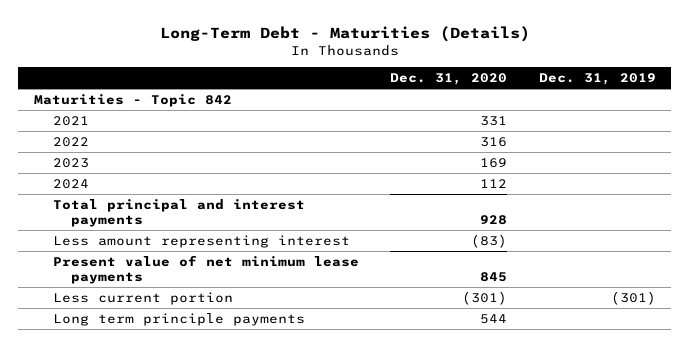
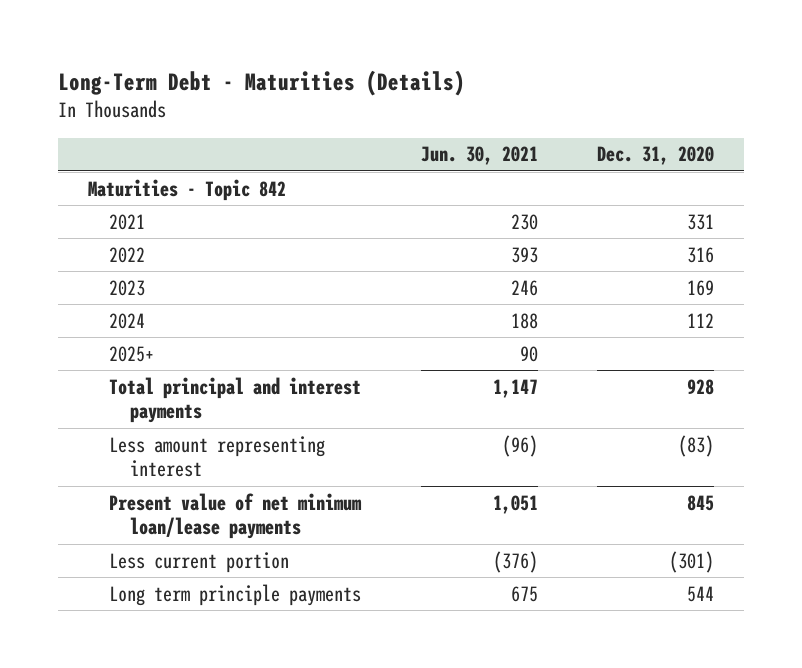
[538,73,656,86] Dec. 31, 2019 -> none
none -> [420,146,538,166] Jun. 30, 2021
none -> [109,345,155,362] 2025+
[52,254,359,285] Present value of net minimum lease payments -> [109,492,363,540] Present value of net minimum loan/lease payments

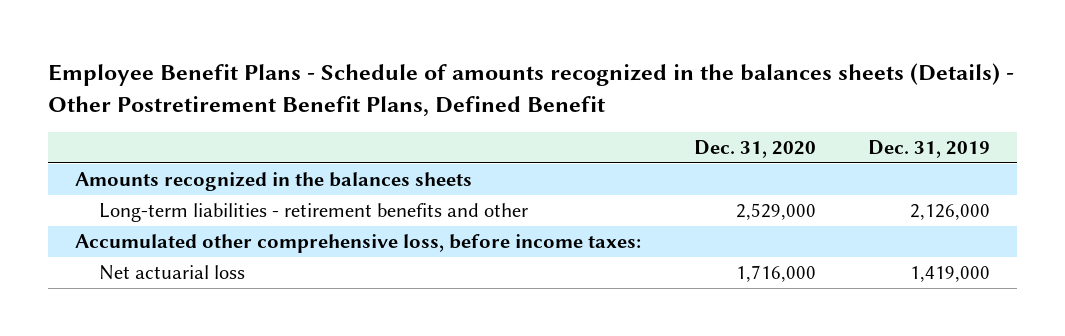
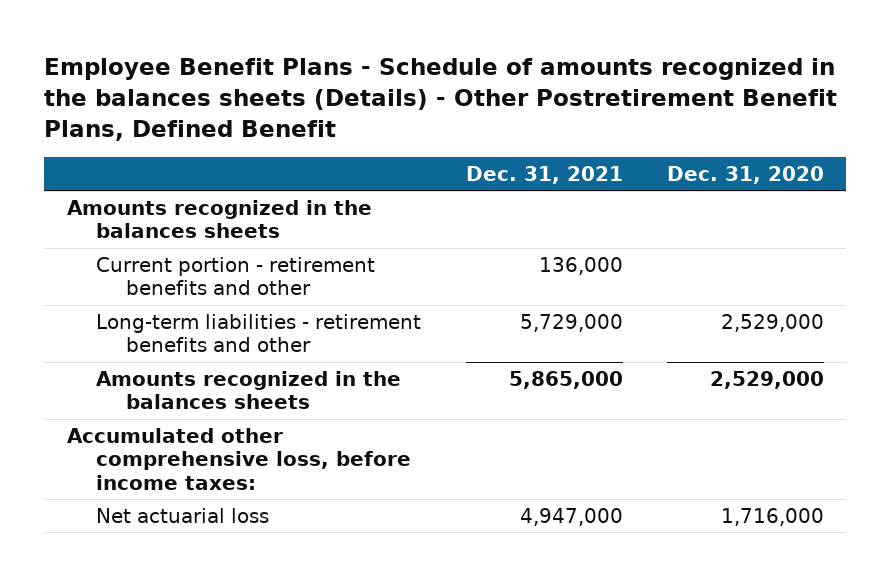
[868,140,991,159] Dec. 31, 2019 -> none
none -> [465,166,623,185] Dec. 31, 2021
none -> [96,256,376,296] Current portion - retirement benefits and other
none -> [96,370,402,410] Amounts recognized in the balances sheets

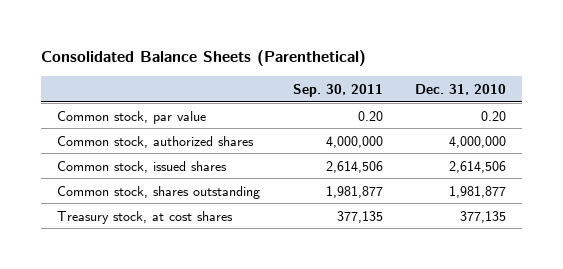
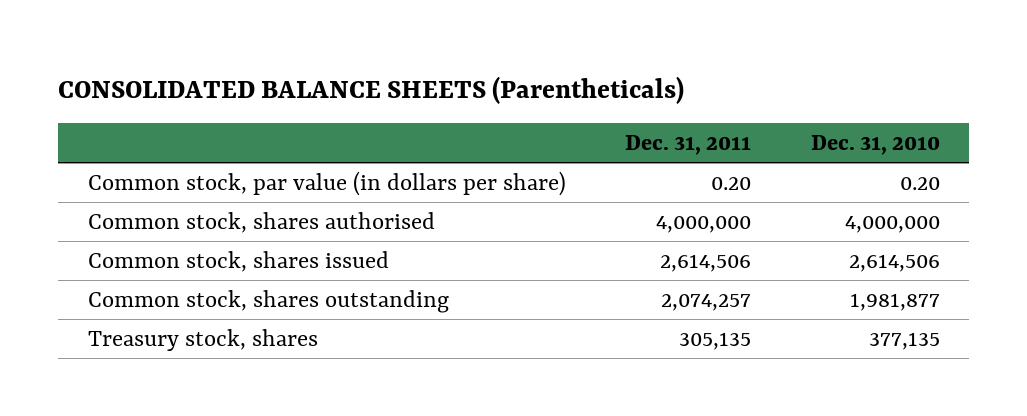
[40,50,366,67] Consolidated Balance Sheets (Parenthetical) -> [57,75,684,104] CONSOLIDATED BALANCE SHEETS (Parentheticals)
[292,83,383,97] Sep. 30, 2011 -> none
none -> [625,134,752,155] Dec. 31, 2011
[57,110,207,124] Common stock, par value -> [87,170,566,196] Common stock, par value (in dollars per share)
[57,135,255,148] Common stock, authorized shares -> [87,211,435,233] Common stock, shares authorised
[57,160,228,173] Common stock, issued shares -> [87,250,389,272] Common stock, shares issued
[57,210,234,224] Treasury stock, at cost shares -> [87,328,318,351] Treasury stock, shares

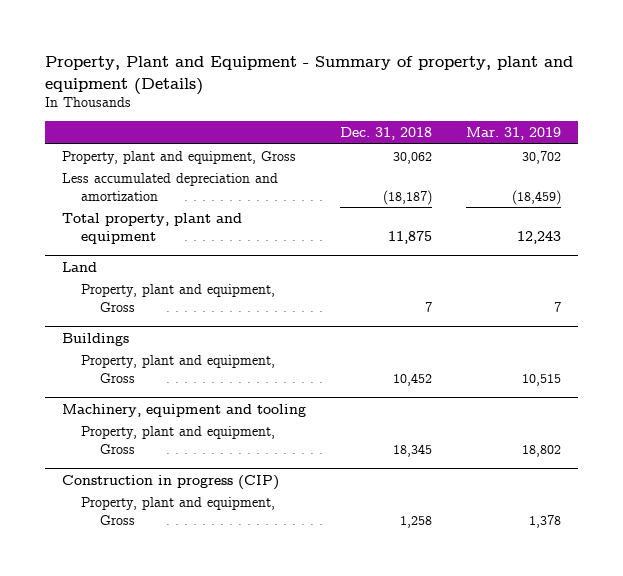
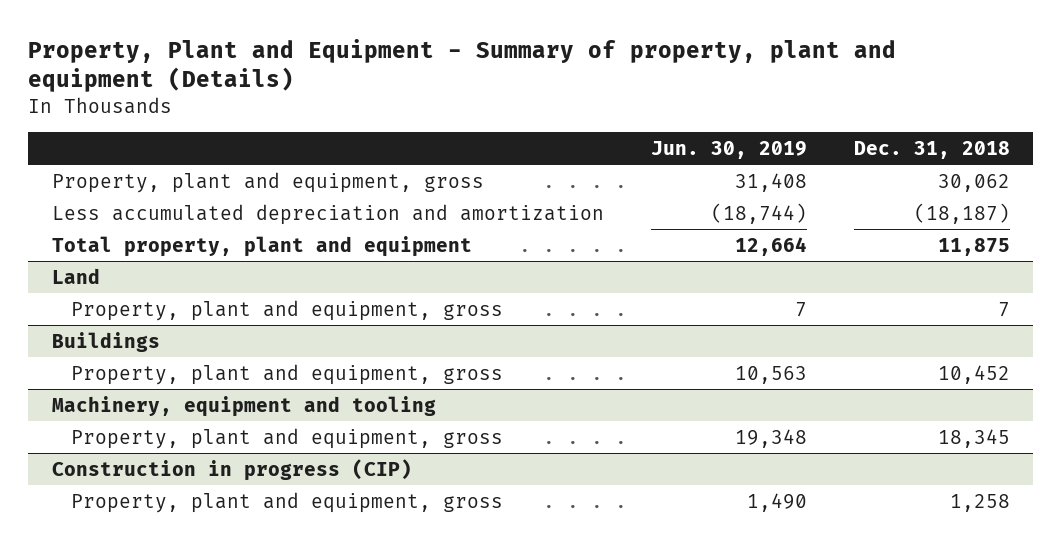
[465,127,561,141] Mar. 31, 2019 -> none
none -> [650,140,807,159] Jun. 30, 2019
[62,151,297,165] Property, plant and equipment, Gross -> [51,171,484,193] Property, plant and equipment, gross
[81,284,276,312] Property, plant and equipment, Gross -> [70,299,503,321] Property, plant and equipment, gross
[81,355,276,383] Property, plant and equipment, Gross -> [70,363,503,385] Property, plant and equipment, gross
[81,426,276,454] Property, plant and equipment, Gross -> [70,427,503,449] Property, plant and equipment, gross
[81,497,276,525] Property, plant and equipment, Gross -> [70,491,503,513] Property, plant and equipment, gross

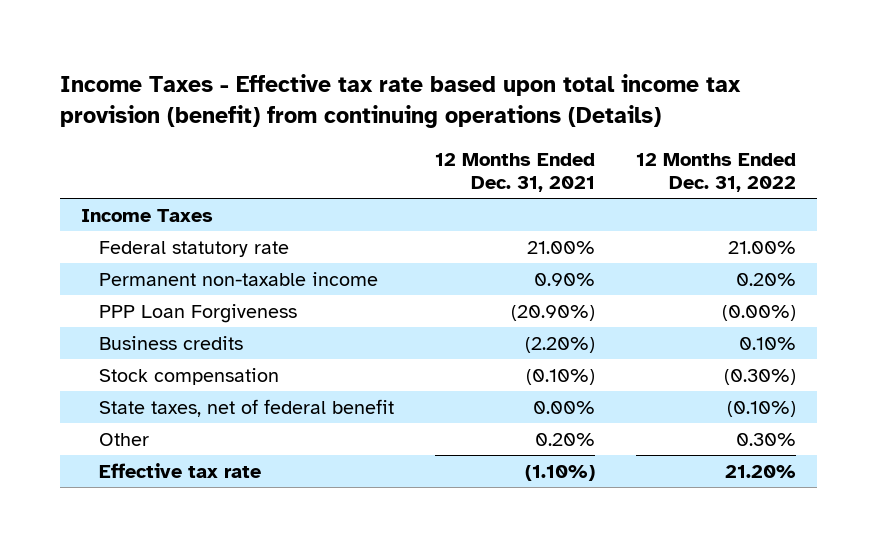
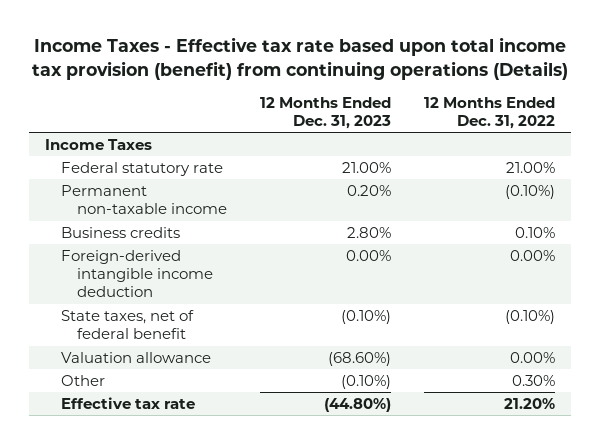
[435,152,596,193] 12 Months Ended Dec. 31, 2021 -> none
none -> [259,96,391,129] 12 Months Ended Dec. 31, 2023
[98,303,297,323] PPP Loan Forgiveness -> none
[736,272,797,286] 0.20% -> [504,184,555,199] (0.10%)
[98,367,279,385] Stock compensation -> none
none -> [61,249,213,298] Foreign-derived intangible income deduction
none -> [61,351,212,363] Valuation allowance

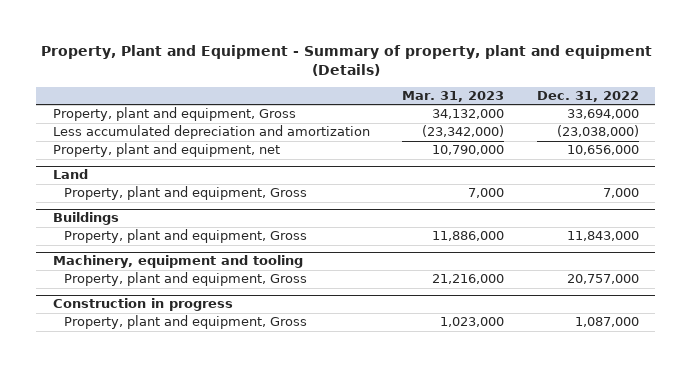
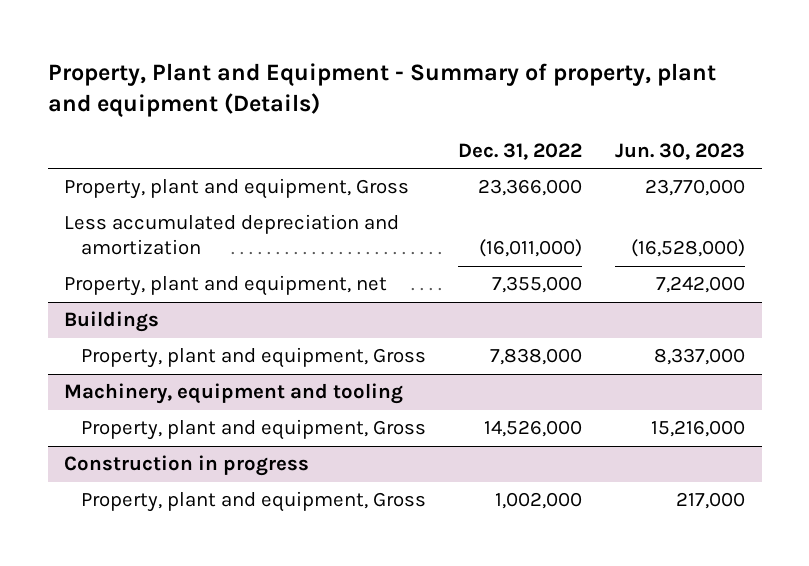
[402,91,505,103] Mar. 31, 2023 -> none
none -> [615,142,746,160] Jun. 30, 2023
[52,169,88,180] Land -> none
[63,186,307,201] Property, plant and equipment, Gross -> none
[567,109,640,120] 33,694,000 -> [478,179,583,197] 23,366,000
[557,125,640,138] (23,038,000) -> [479,239,583,258] (16,011,000)
[567,145,640,156] 10,656,000 -> [492,276,583,294] 7,355,000
[567,231,640,242] 11,843,000 -> [490,348,583,366] 7,838,000
[567,274,640,285] 20,757,000 -> [484,420,583,438] 14,526,000
[575,317,640,328] 1,087,000 -> [495,492,583,510] 1,002,000

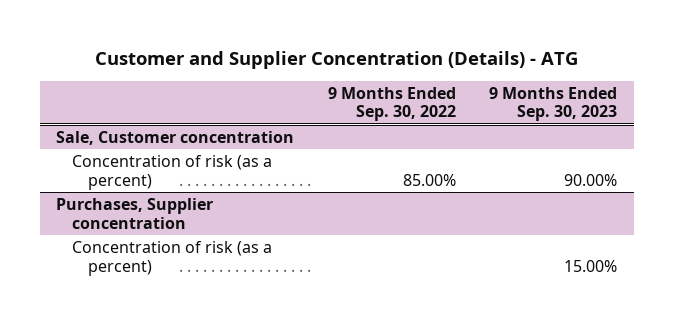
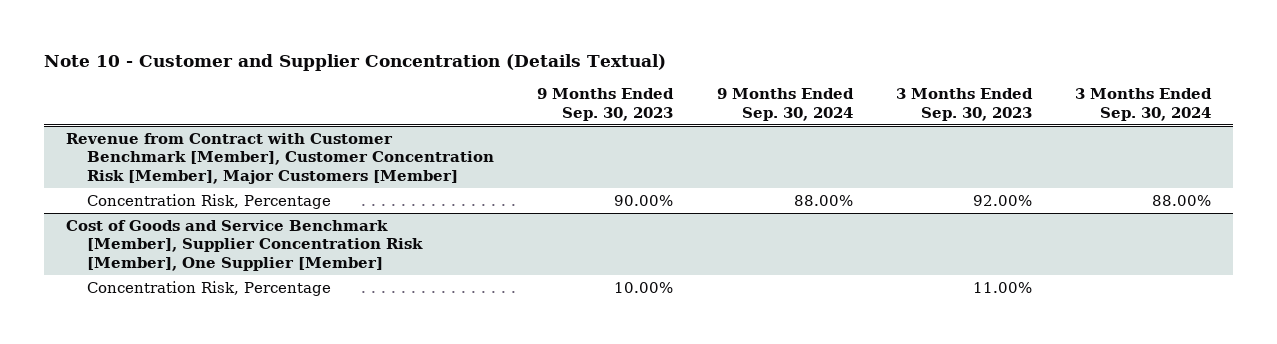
[94,50,578,69] Customer and Supplier Concentration (Details) - ATG -> [44,53,667,71] Note 10 - Customer and Supplier Concentration (Details Textual)
[327,86,456,122] 9 Months Ended Sep. 30, 2022 -> none
none -> [716,87,854,121] 9 Months Ended Sep. 30, 2024
none -> [895,87,1033,121] 3 Months Ended Sep. 30, 2023
none -> [1075,87,1213,121] 3 Months Ended Sep. 30, 2024
[56,130,295,145] Sale, Customer concentration -> none
[56,197,214,229] Purchases, Supplier concentration -> none
none -> [65,132,494,184] Revenue from Contract with Customer Benchmark [Member], Customer Concentration Risk [Member], Major Customers [Member]
[72,154,273,190] Concentration of risk (as a percent) -> [86,193,331,209] Concentration Risk, Percentage
none -> [65,219,423,271] Cost of Goods and Service Benchmark [Member], Supplier Concentration Risk [Member], One Supplier [Member]
[72,240,273,276] Concentration of risk (as a percent) -> [86,280,331,296] Concentration Risk, Percentage
[564,259,618,272] 15.00% -> [614,281,674,293] 10.00%

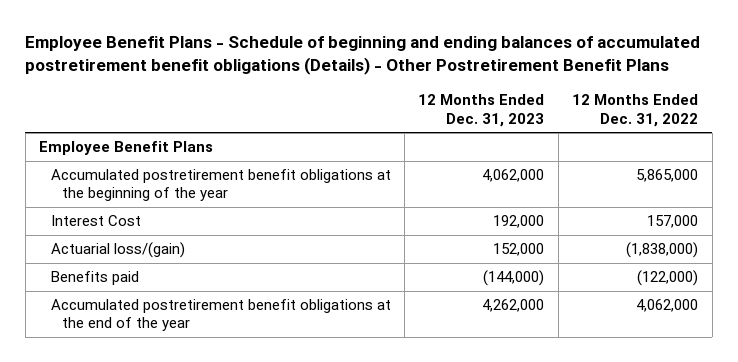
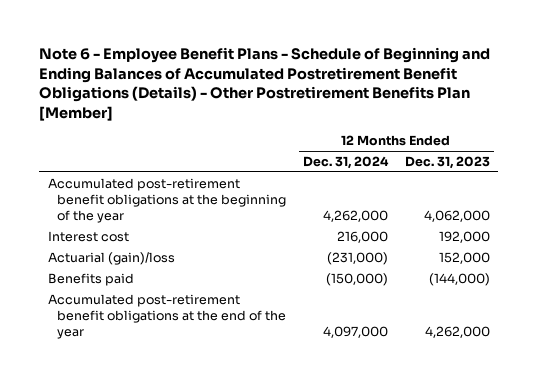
[25,36,701,76] Employee Benefit Plans - Schedule of beginning and ending balances of accumulated postretirement benefit obligations (Details) - Other Postretirement Benefit Plans -> [39,47,491,121] Note 6 - Employee Benefit Plans - Schedule of Beginning and Ending Balances of Accumulated Postretirement Benefit Obligations (Details) - Other Postretirement Benefits Plan [Member]
[572,94,699,127] 12 Months Ended Dec. 31, 2022 -> none
none -> [302,156,389,170] Dec. 31, 2024
[39,141,214,156] Employee Benefit Plans -> none
[50,169,391,202] Accumulated postretirement benefit obligations at the beginning of the year -> [47,177,287,224] Accumulated post-retirement benefit obligations at the beginning of the year
[50,215,141,227] Interest Cost -> [47,230,129,242] Interest cost
[50,242,185,259] Actuarial loss/(gain) -> [47,251,175,265] Actuarial (gain)/loss
[50,299,391,332] Accumulated postretirement benefit obligations at the end of the year -> [47,293,287,340] Accumulated post-retirement benefit obligations at the end of the year

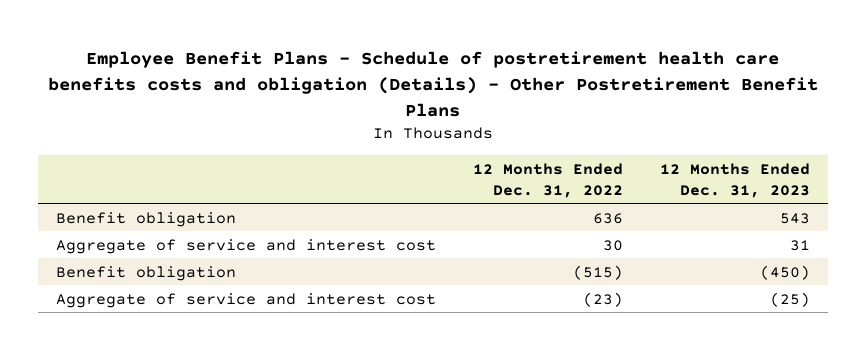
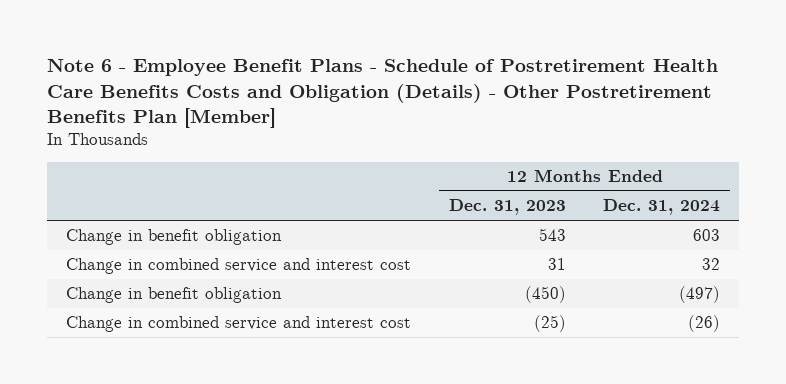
[47,50,818,117] Employee Benefit Plans - Schedule of postretirement health care benefits costs and obligation (Details) - Other Postretirement Benefit Plans -> [47,59,719,129] Note 6 - Employee Benefit Plans - Schedule of Postretirement Health Care Benefits Costs and Obligation (Details) - Other Postretirement Benefits Plan [Member]
[472,162,623,198] 12 Months Ended Dec. 31, 2022 -> none
none -> [603,199,721,216] Dec. 31, 2024
[56,211,237,227] Benefit obligation -> [65,229,282,246] Change in benefit obligation
[56,238,437,254] Aggregate of service and interest cost -> [65,258,411,275] Change in combined service and interest cost
[56,265,237,281] Benefit obligation -> [65,287,282,304] Change in benefit obligation
[56,292,437,308] Aggregate of service and interest cost -> [65,316,411,333] Change in combined service and interest cost

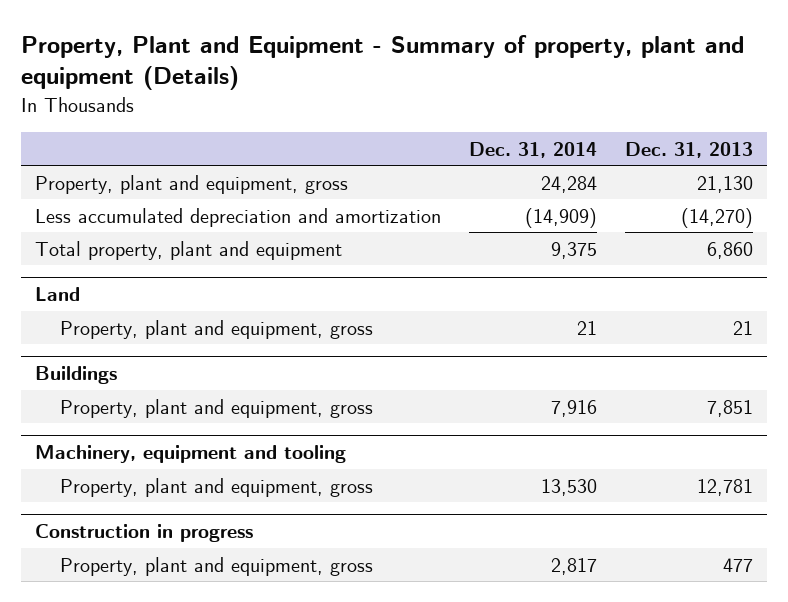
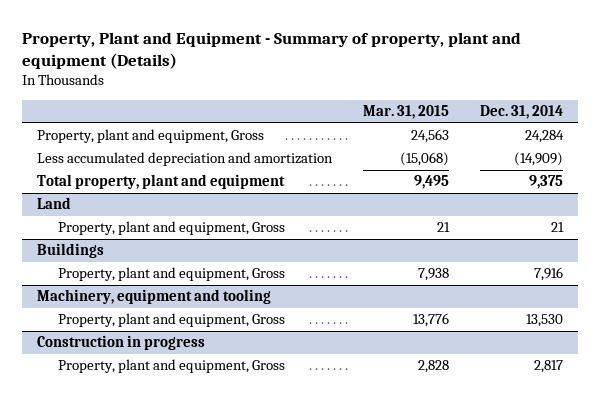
[624,141,753,158] Dec. 31, 2013 -> none
none -> [363,105,450,120] Mar. 31, 2015
[35,174,349,194] Property, plant and equipment, gross -> [37,129,265,144] Property, plant and equipment, Gross
[59,319,373,339] Property, plant and equipment, gross -> [58,221,286,236] Property, plant and equipment, Gross
[59,398,373,418] Property, plant and equipment, gross -> [58,267,286,282] Property, plant and equipment, Gross
[59,477,373,497] Property, plant and equipment, gross -> [58,313,286,328] Property, plant and equipment, Gross
[59,556,373,576] Property, plant and equipment, gross -> [58,359,286,374] Property, plant and equipment, Gross

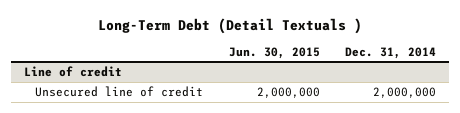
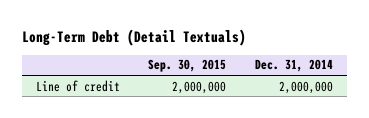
[98,17,363,34] Long-Term Debt (Detail Textuals ) -> [21,28,246,46] Long-Term Debt (Detail Textuals)
[228,46,320,59] Jun. 30, 2015 -> none
none -> [148,59,227,73] Sep. 30, 2015
[23,66,122,78] Line of credit -> none
[35,86,204,98] Unsecured line of credit -> [36,79,121,92] Line of credit

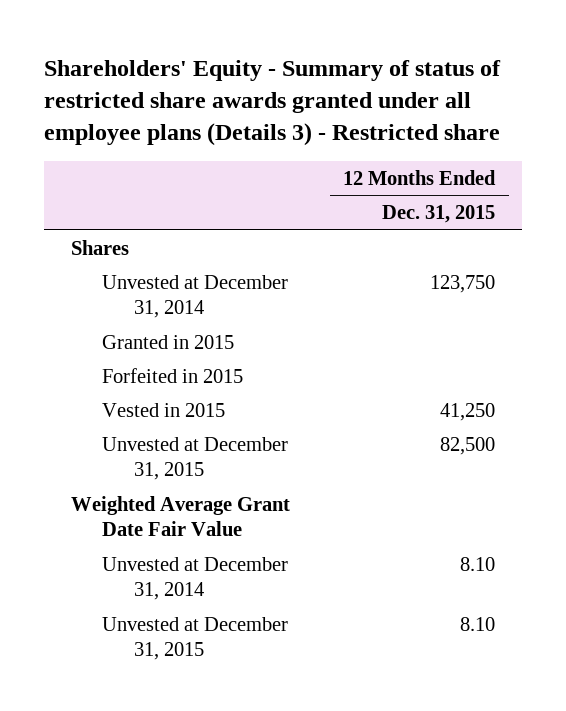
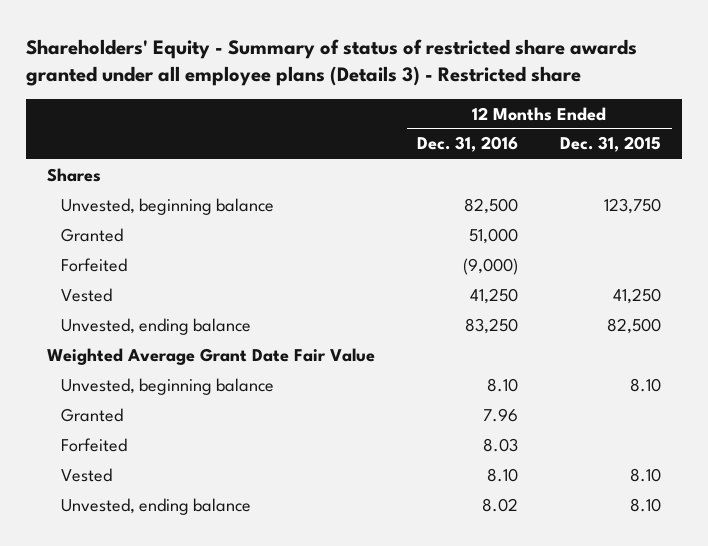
none -> [417,136,519,153] Dec. 31, 2016
[102,274,289,319] Unvested at December 31, 2014 -> [61,197,275,215] Unvested, beginning balance
[102,334,235,349] Granted in 2015 -> [61,227,124,242] Granted
[102,367,244,383] Forfeited in 2015 -> [61,257,128,272] Forfeited
[102,402,226,417] Vested in 2015 -> [61,287,113,302] Vested
[102,436,289,481] Unvested at December 31, 2015 -> [61,317,252,335] Unvested, ending balance
[102,556,289,601] Unvested at December 31, 2014 -> [61,377,275,395] Unvested, beginning balance
none -> [61,407,124,422] Granted
none -> [61,437,128,452] Forfeited
none -> [61,467,113,482] Vested
[102,616,289,661] Unvested at December 31, 2015 -> [61,497,252,515] Unvested, ending balance

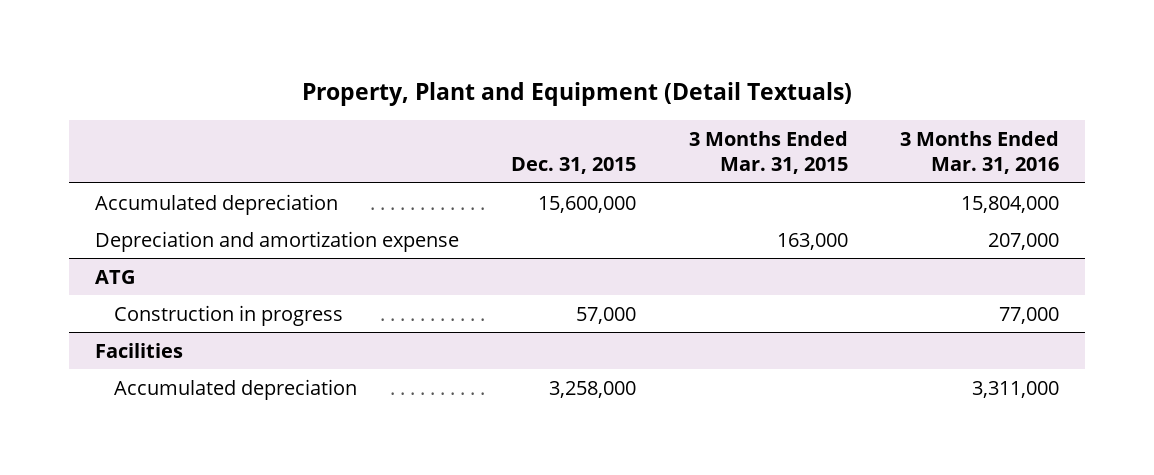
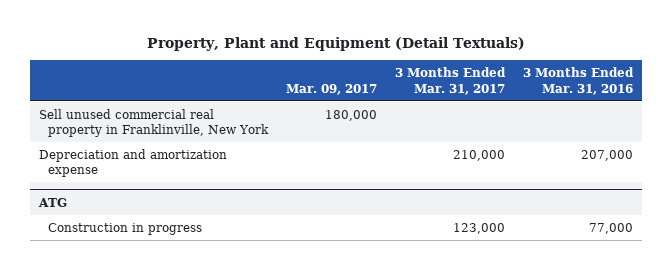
[511,156,637,174] Dec. 31, 2015 -> none
[688,130,848,174] 3 Months Ended Mar. 31, 2015 -> none
none -> [286,83,378,95] Mar. 09, 2017
none -> [395,67,507,95] 3 Months Ended Mar. 31, 2017
[94,193,338,215] Accumulated depreciation -> none
none -> [38,108,270,138] Sell unused commercial real property in Franklinville, New York
[94,342,183,358] Facilities -> none
[114,378,358,400] Accumulated depreciation -> none

